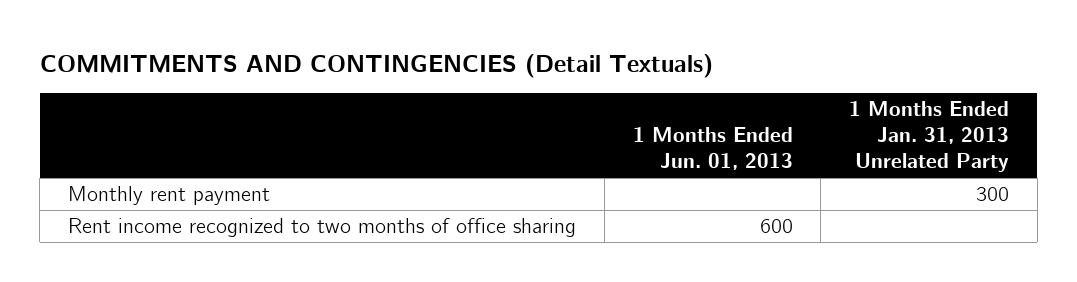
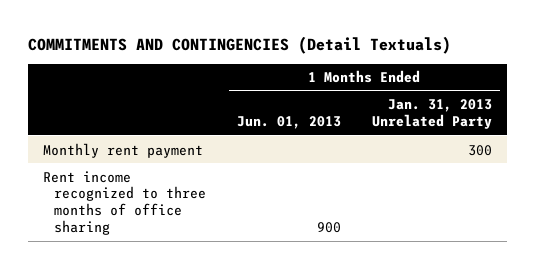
[68,218,577,238] Rent income recognized to two months of office sharing -> [43,170,207,235] Rent income recognized to three months of office sharing
[759,219,793,234] 600 -> [317,221,342,233] 900

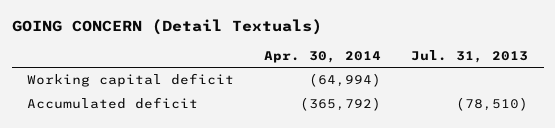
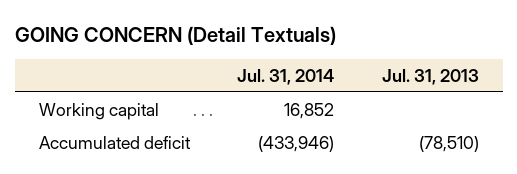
[264,50,382,63] Apr. 30, 2014 -> none
none -> [237,68,335,85] Jul. 31, 2014
[26,73,234,88] Working capital deficit -> [38,102,159,120] Working capital

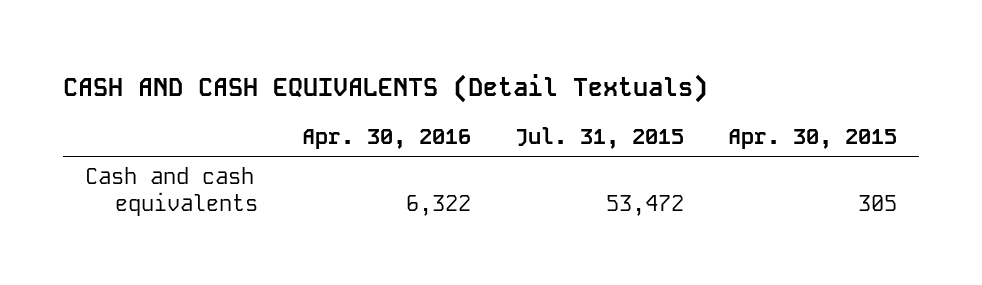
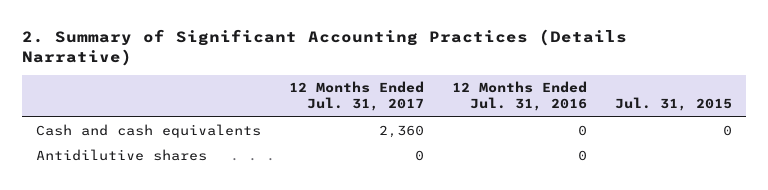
[62,73,708,103] CASH AND CASH EQUIVALENTS (Detail Textuals) -> [21,28,627,66] 2. Summary of Significant Accounting Practices (Details Narrative)
[302,129,472,150] Apr. 30, 2016 -> none
[728,129,898,150] Apr. 30, 2015 -> none
none -> [288,80,424,112] 12 Months Ended Jul. 31, 2017
none -> [451,80,587,112] 12 Months Ended Jul. 31, 2016
[606,194,685,216] 53,472 -> [723,125,733,137] 0
none -> [35,149,207,162] Antidilutive shares

